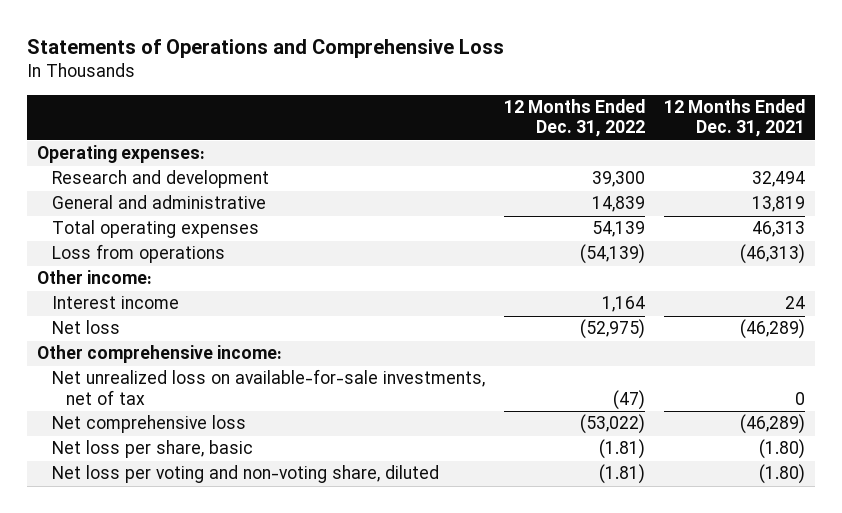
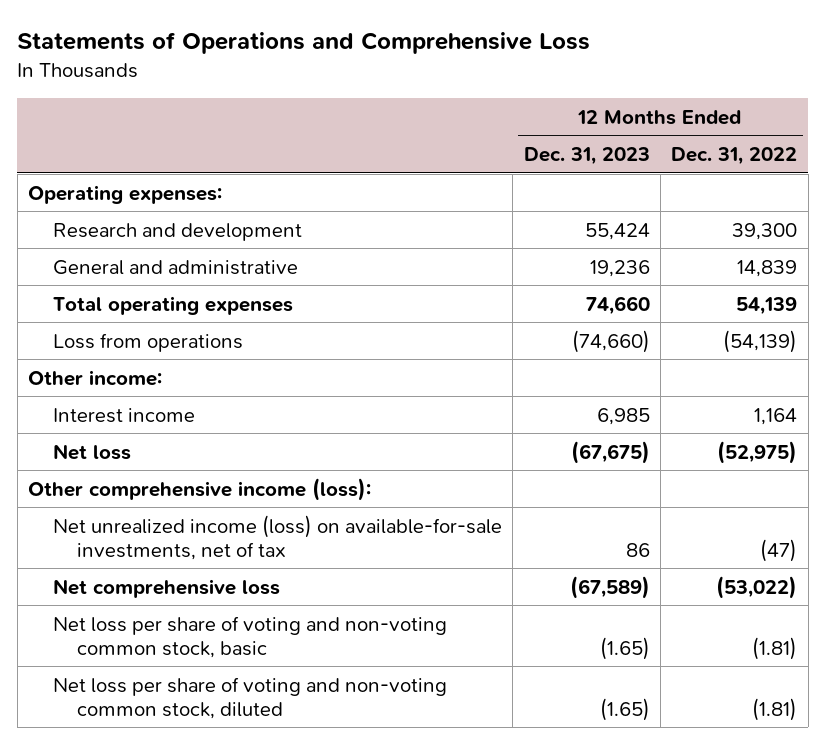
[664,99,806,138] 12 Months Ended Dec. 31, 2021 -> none
none -> [523,146,650,165] Dec. 31, 2023
[37,345,283,364] Other comprehensive income: -> [28,477,372,501] Other comprehensive income (loss):
[51,369,485,405] Net unrealized loss on available-for-sale investments, net of tax -> [52,514,502,560] Net unrealized income (loss) on available-for-sale investments, net of tax
[51,440,253,459] Net loss per share, basic -> [52,615,447,658] Net loss per share of voting and non-voting common stock, basic
[51,465,439,484] Net loss per voting and non-voting share, diluted -> [52,676,447,719] Net loss per share of voting and non-voting common stock, diluted

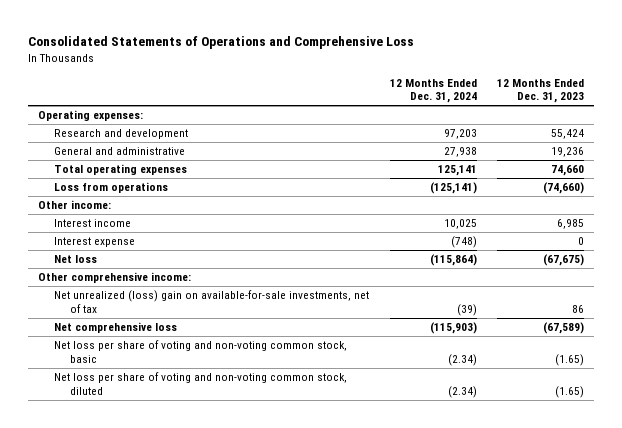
[17,32,591,55] Statements of Operations and Comprehensive Loss -> [28,36,415,50] Consolidated Statements of Operations and Comprehensive Loss
[671,146,798,165] Dec. 31, 2022 -> none
none -> [389,78,477,104] 12 Months Ended Dec. 31, 2024
none -> [54,237,136,248] Interest expense
[28,477,372,501] Other comprehensive income (loss): -> [38,272,192,284] Other comprehensive income:
[52,514,502,560] Net unrealized income (loss) on available-for-sale investments, net of tax -> [54,290,370,313] Net unrealized (loss) gain on available-for-sale investments, net of tax

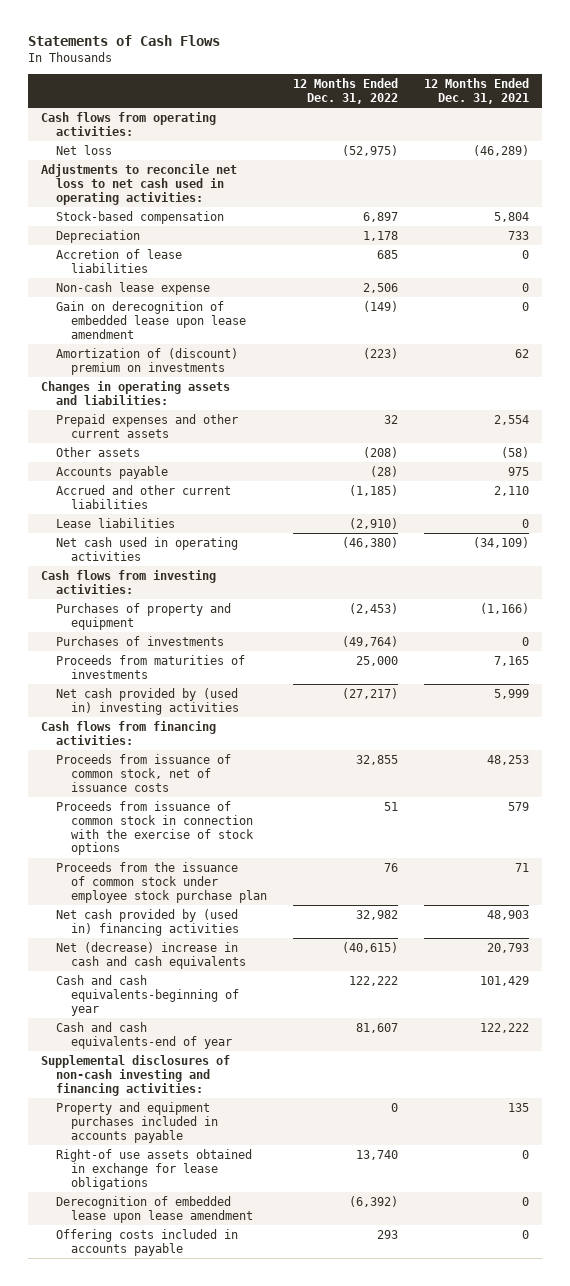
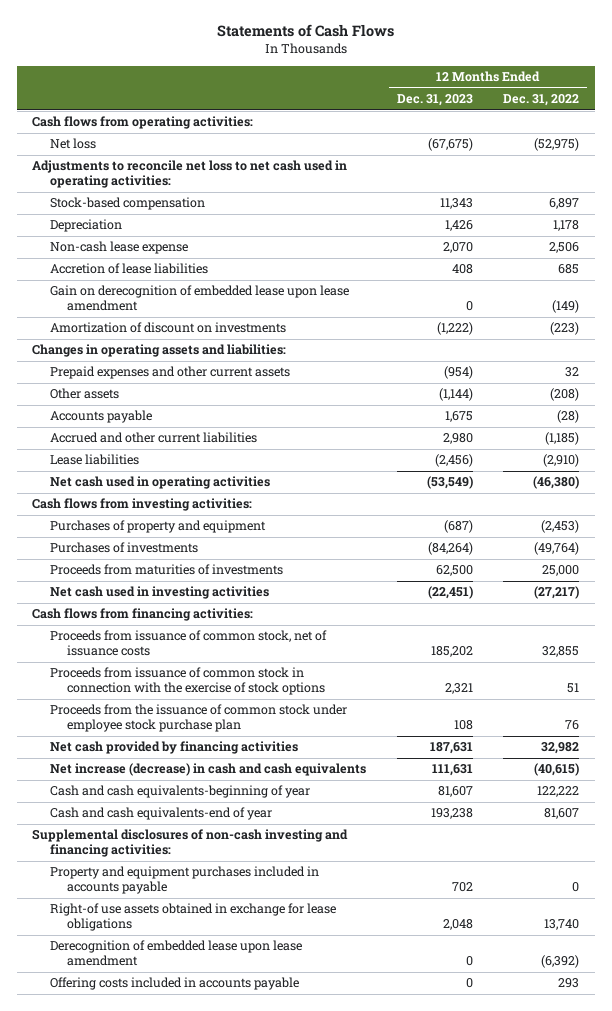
[423,77,529,104] 12 Months Ended Dec. 31, 2021 -> none
none -> [396,94,473,107] Dec. 31, 2023
[56,248,183,273] Accretion of lease liabilities -> [49,263,208,275] Accretion of lease liabilities
[56,347,239,375] Amortization of (discount) premium on investments -> [49,322,286,334] Amortization of discount on investments
[56,687,239,715] Net cash provided by (used in) investing activities -> [49,586,269,600] Net cash used in investing activities
[56,908,239,936] Net cash provided by (used in) financing activities -> [49,741,298,755] Net cash provided by financing activities
[56,941,246,969] Net (decrease) increase in cash and cash equivalents -> [49,763,366,777] Net increase (decrease) in cash and cash equivalents

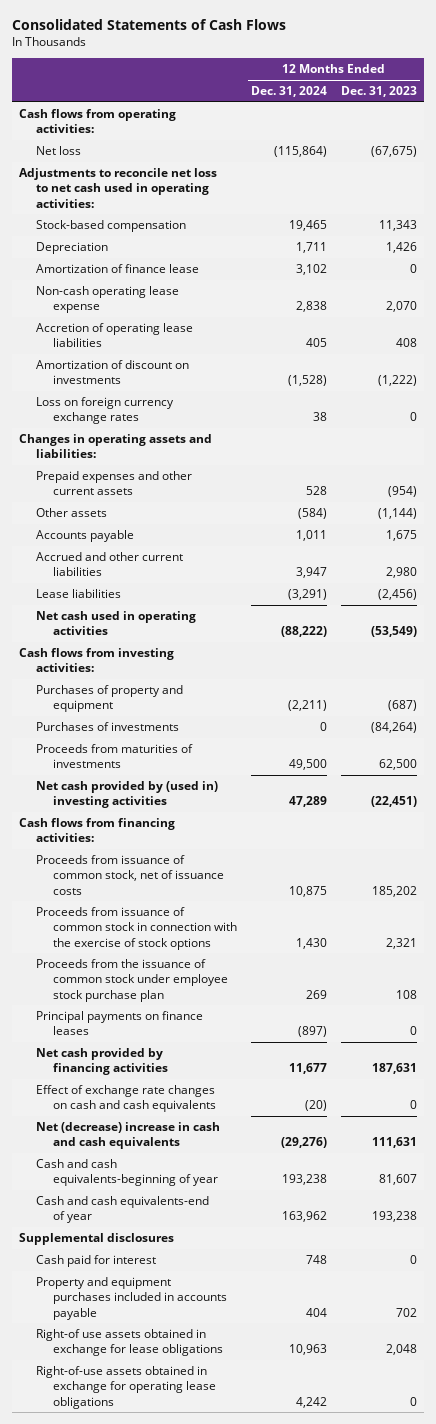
[216,24,394,38] Statements of Cash Flows -> [11,19,286,31] Consolidated Statements of Cash Flows
[503,94,580,107] Dec. 31, 2022 -> none
none -> [251,86,328,98] Dec. 31, 2024
[49,285,349,312] Gain on derecognition of embedded lease upon lease amendment -> none
none -> [36,264,200,274] Amortization of finance lease
[49,241,188,255] Non-cash lease expense -> [36,286,180,314] Non-cash operating lease expense
[49,263,208,275] Accretion of lease liabilities -> [36,323,194,348] Accretion of operating lease liabilities
none -> [36,397,175,425] Loss on foreign currency exchange rates
[49,586,269,600] Net cash used in investing activities -> [36,781,219,809] Net cash provided by (used in) investing activities
none -> [36,1011,204,1036] Principal payments on finance leases
none -> [36,1085,217,1113] Effect of exchange rate changes on cash and cash equivalents
[49,763,366,777] Net increase (decrease) in cash and cash equivalents -> [36,1122,221,1150] Net (decrease) increase in cash and cash equivalents
[32,829,349,858] Supplemental disclosures of non-cash investing and financing activities: -> [18,1233,174,1246] Supplemental disclosures
none -> [36,1255,157,1268] Cash paid for interest
[49,940,302,967] Derecognition of embedded lease upon lease amendment -> none
[49,977,299,991] Offering costs included in accounts payable -> none
none -> [36,1366,217,1409] Right-of-use assets obtained in exchange for operating lease obligations

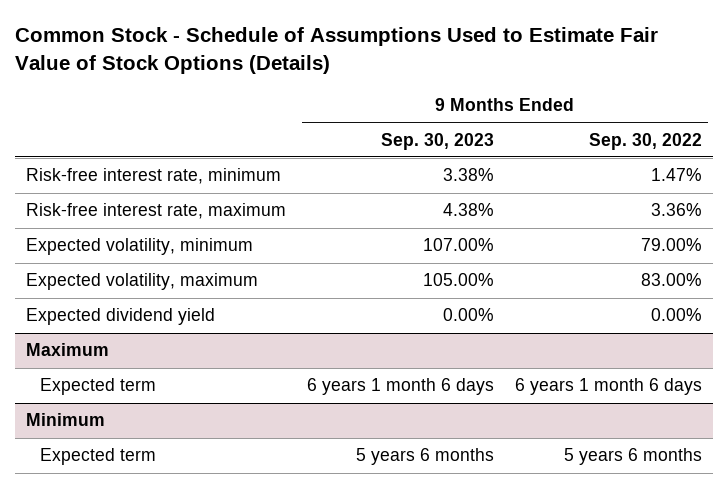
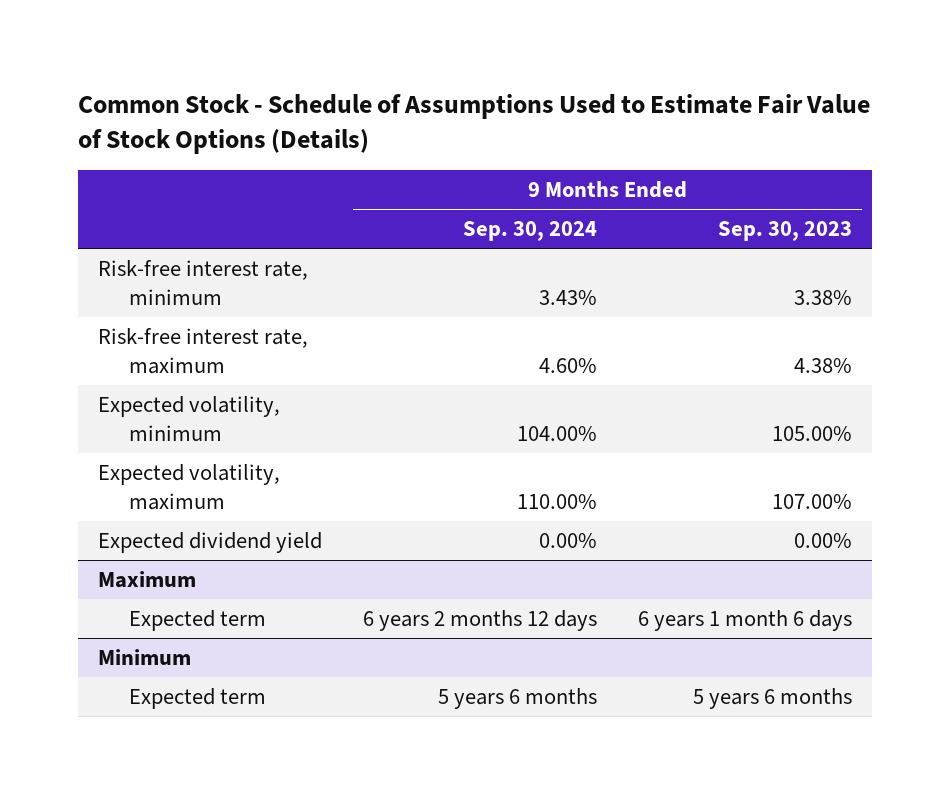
[589,132,703,150] Sep. 30, 2022 -> none
none -> [463,221,598,242] Sep. 30, 2024
[422,238,494,252] 107.00% -> [771,426,852,442] 105.00%
[422,273,494,287] 105.00% -> [771,494,852,510] 107.00%

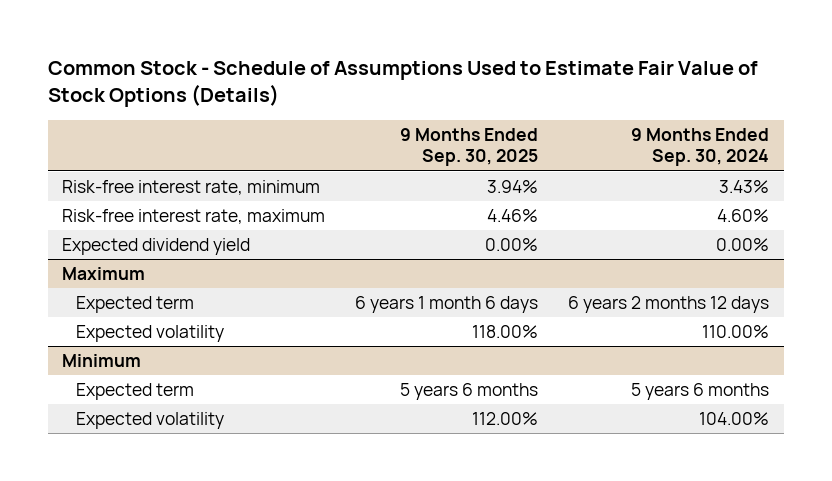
[717,221,852,242] Sep. 30, 2023 -> none
none -> [400,127,539,167] 9 Months Ended Sep. 30, 2025
[98,395,281,442] Expected volatility, minimum -> none
[98,463,281,511] Expected volatility, maximum -> none
none -> [76,325,225,343] Expected volatility
none -> [76,412,225,430] Expected volatility

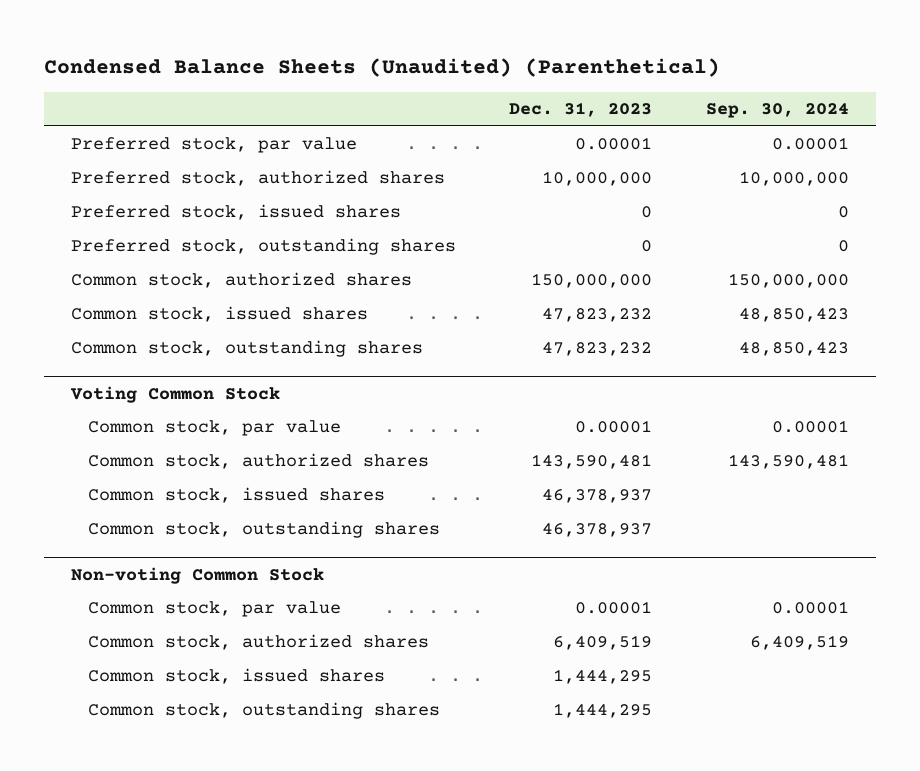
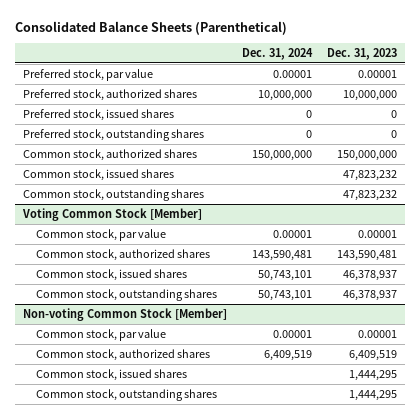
[44,58,721,78] Condensed Balance Sheets (Unaudited) (Parenthetical) -> [14,20,287,35] Consolidated Balance Sheets (Parenthetical)
[705,103,849,119] Sep. 30, 2024 -> none
none -> [241,47,313,60] Dec. 31, 2024
[70,385,281,403] Voting Common Stock -> [21,207,202,221] Voting Common Stock [Member]
[71,566,325,584] Non-voting Common Stock -> [22,307,227,321] Non-voting Common Stock [Member]

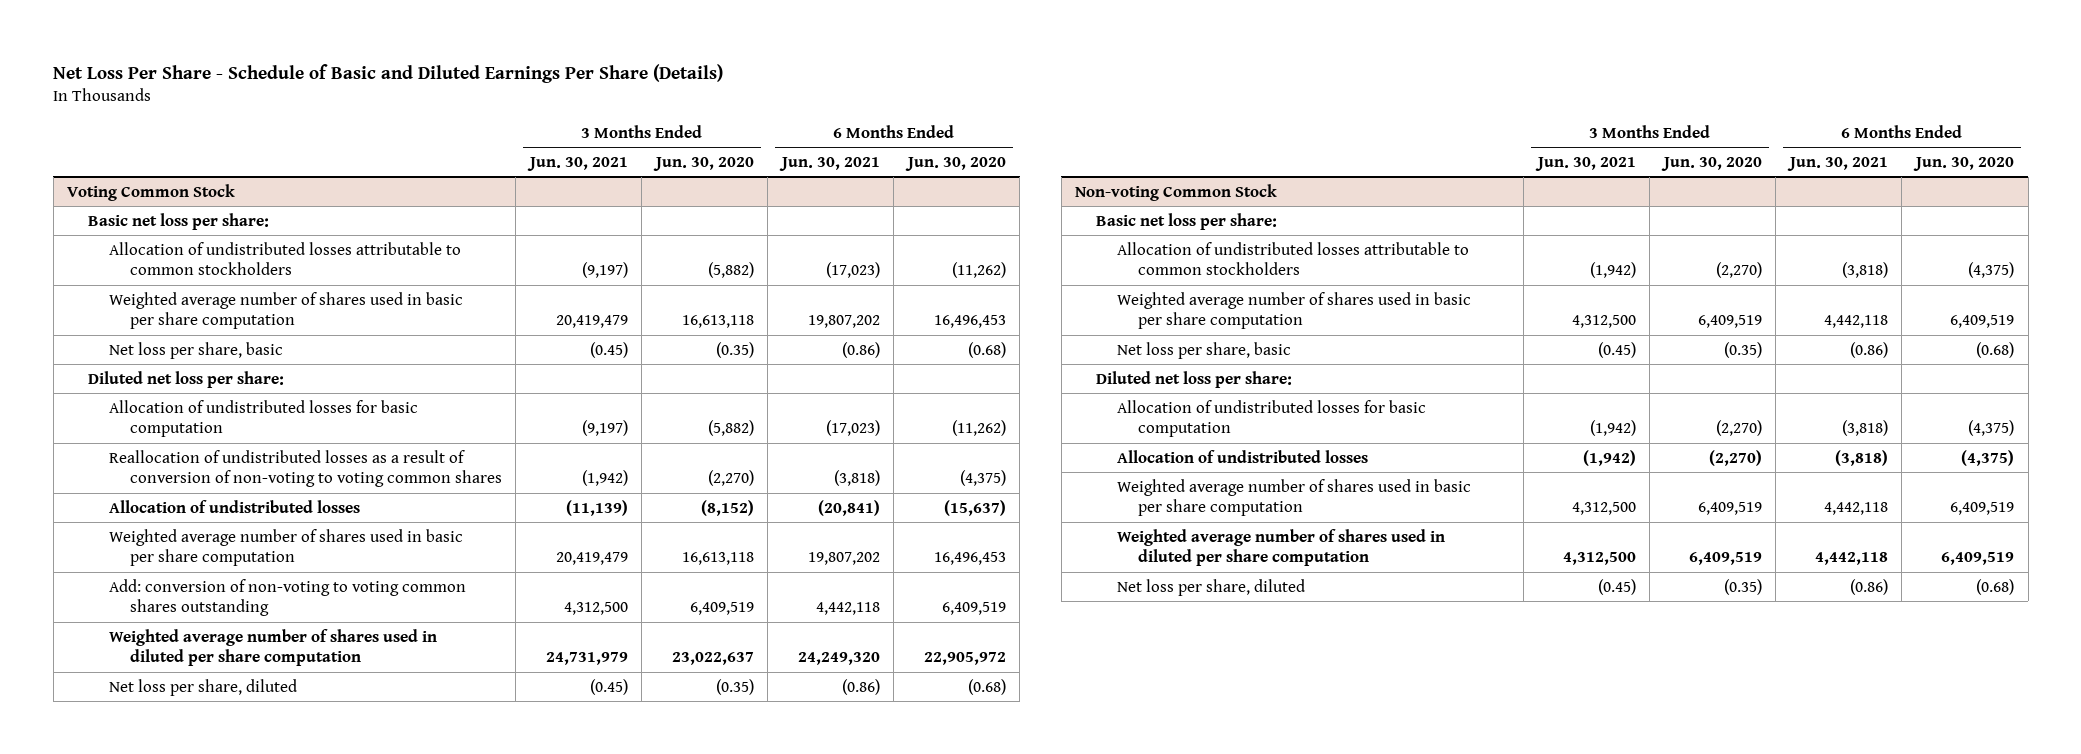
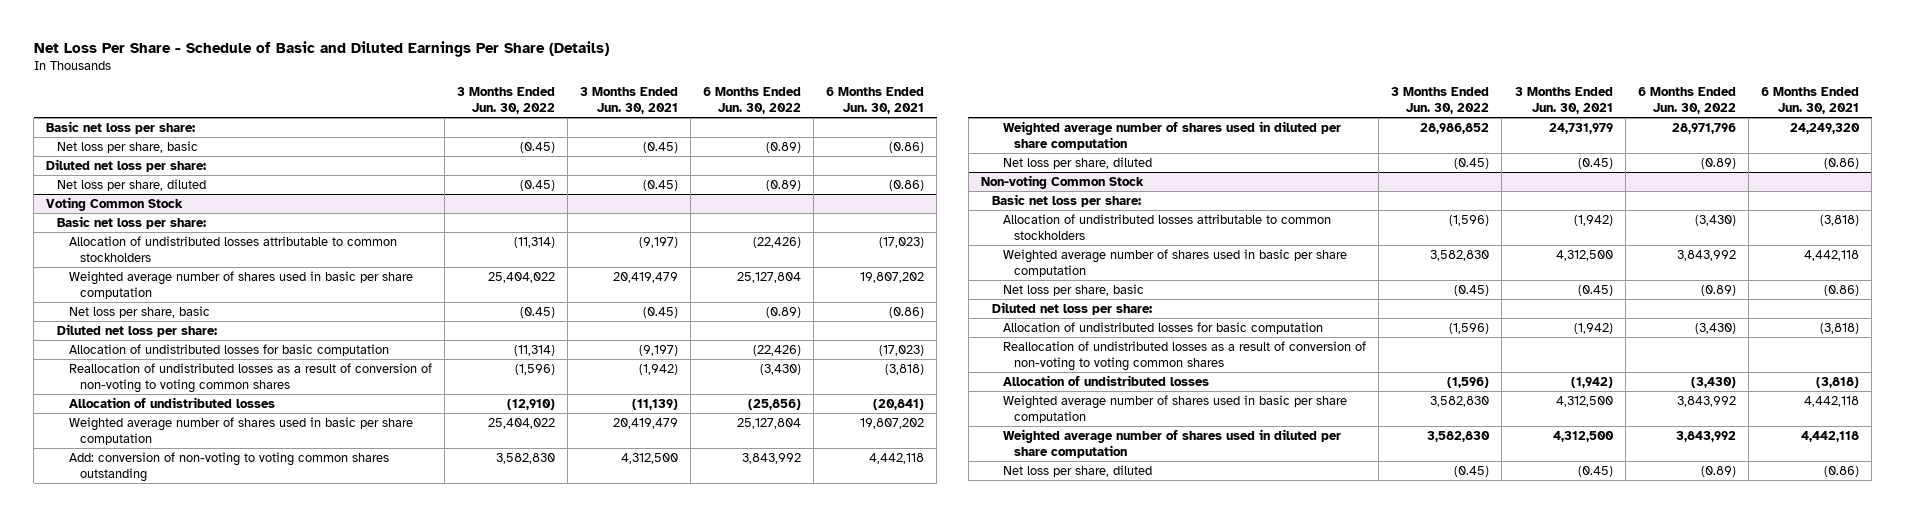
[652,156,754,171] Jun. 30, 2020 -> none
[904,156,1006,171] Jun. 30, 2020 -> none
none -> [456,87,555,114] 3 Months Ended Jun. 30, 2022
none -> [703,87,802,114] 6 Months Ended Jun. 30, 2022
none -> [46,120,196,134] Basic net loss per share:
none -> [57,140,199,153] Net loss per share, basic
none -> [46,158,207,172] Diluted net loss per share:
none -> [57,178,207,191] Net loss per share, diluted
none -> [1003,340,1367,371] Reallocation of undistributed losses as a result of conversion of non-voting to voting common shares

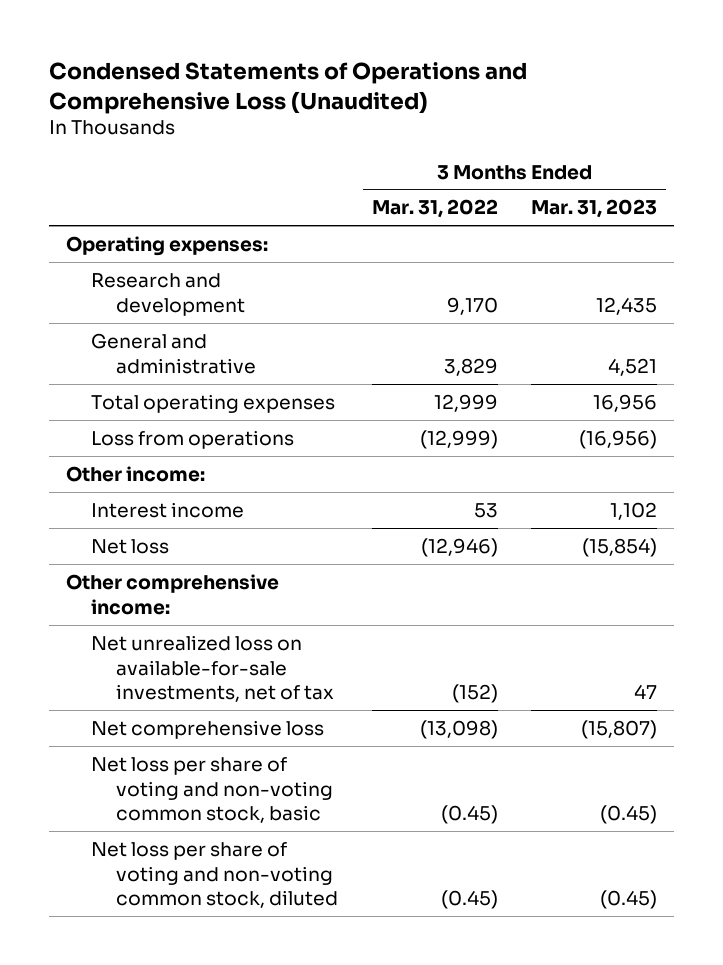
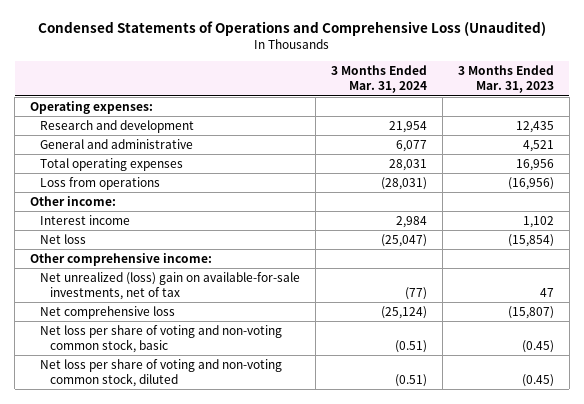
[371,199,498,219] Mar. 31, 2022 -> none
none -> [330,65,427,94] 3 Months Ended Mar. 31, 2024
[90,634,335,703] Net unrealized loss on available-for-sale investments, net of tax -> [40,271,301,301] Net unrealized (loss) gain on available-for-sale investments, net of tax

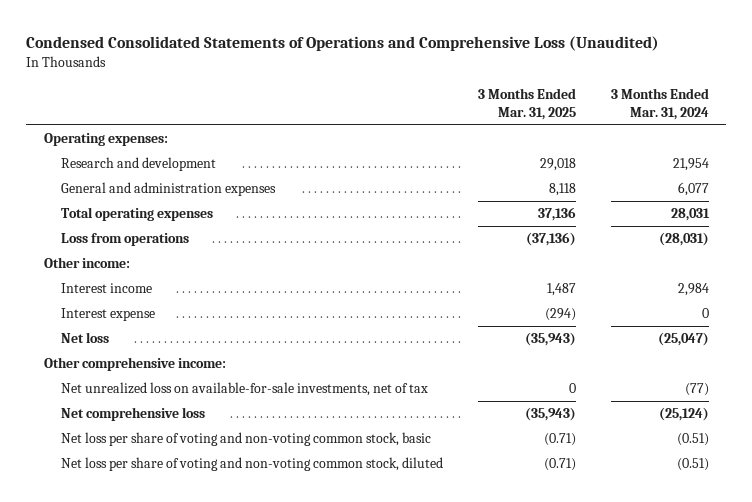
[38,21,547,37] Condensed Statements of Operations and Comprehensive Loss (Unaudited) -> [26,36,660,52] Condensed Consolidated Statements of Operations and Comprehensive Loss (Unaudited)
[457,65,554,94] 3 Months Ended Mar. 31, 2023 -> none
none -> [478,87,577,120] 3 Months Ended Mar. 31, 2025
[40,138,194,149] General and administrative -> [61,182,277,197] General and administration expenses
none -> [61,308,156,322] Interest expense
[40,271,301,301] Net unrealized (loss) gain on available-for-sale investments, net of tax -> [61,382,429,397] Net unrealized loss on available-for-sale investments, net of tax

